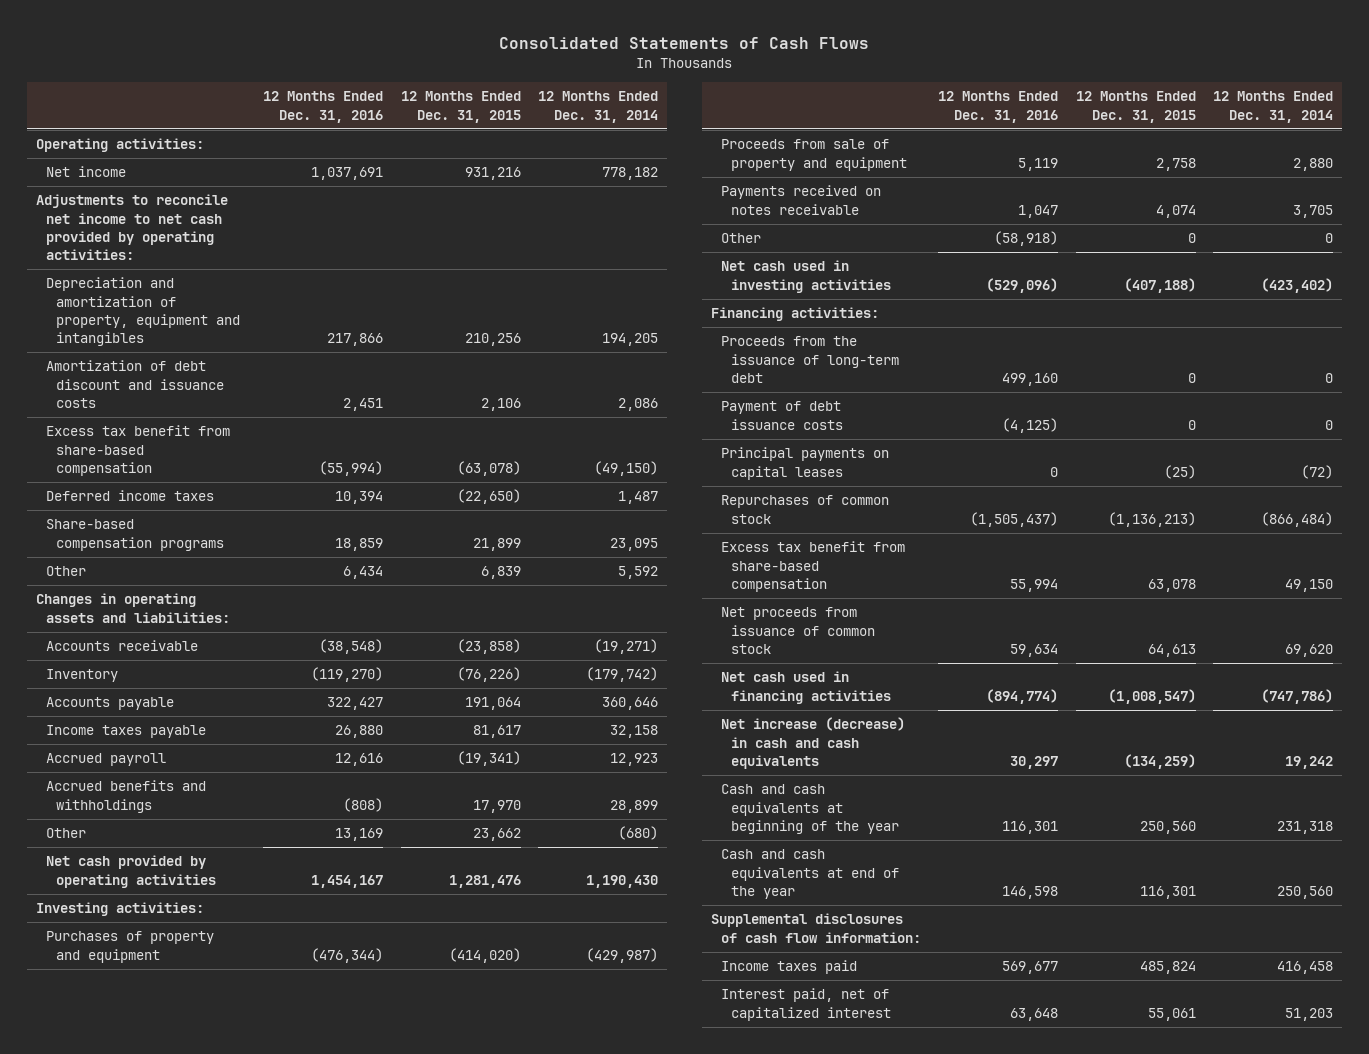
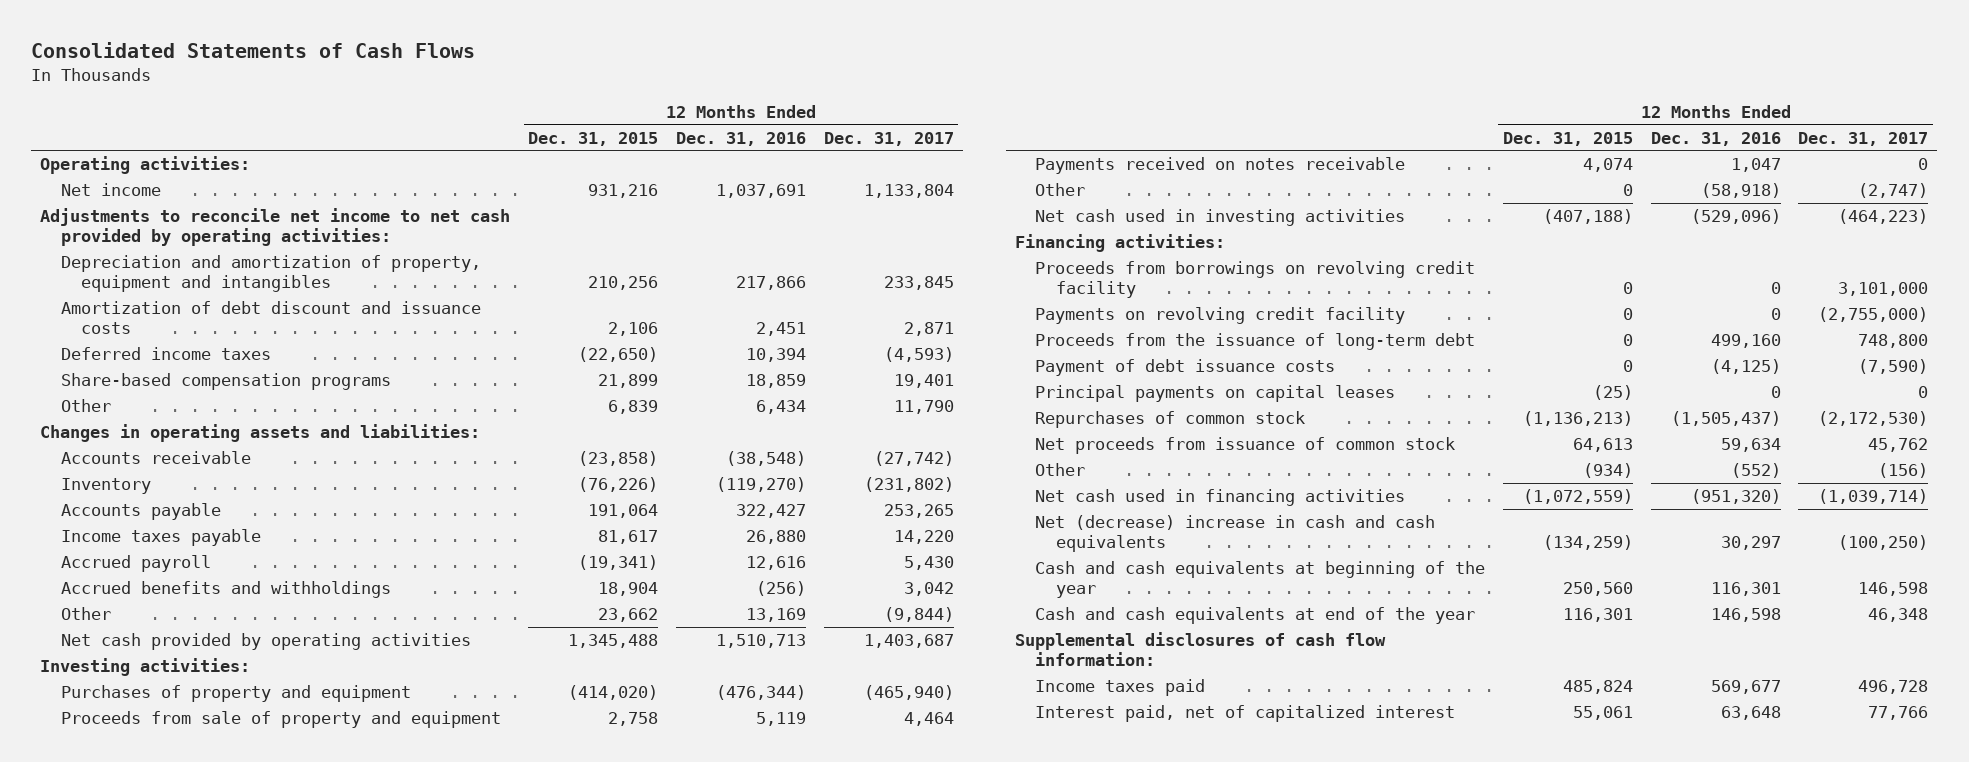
[538,91,659,123] 12 Months Ended Dec. 31, 2014 -> none
none -> [823,131,954,146] Dec. 31, 2017
[45,425,230,476] Excess tax benefit from share-based compensation -> none
[343,797,384,812] (808) -> [756,581,807,597] (256)
[472,799,521,813] 17,970 -> [598,582,659,597] 18,904
[311,874,384,888] 1,454,167 -> [716,634,807,649] 1,510,713
[448,874,521,888] 1,281,476 -> [568,634,659,649] 1,345,488
none -> [1035,261,1476,299] Proceeds from borrowings on revolving credit facility
none -> [1035,307,1406,325] Payments on revolving credit facility
[720,541,905,592] Excess tax benefit from share-based compensation -> none
none -> [1035,463,1086,477] Other
[986,688,1059,704] (894,774) -> [1690,489,1781,505] (951,320)
[1107,688,1196,704] (1,008,547) -> [1522,489,1633,505] (1,072,559)
[720,717,905,769] Net increase (decrease) in cash and cash equivalents -> [1035,515,1436,553] Net (decrease) increase in cash and cash equivalents

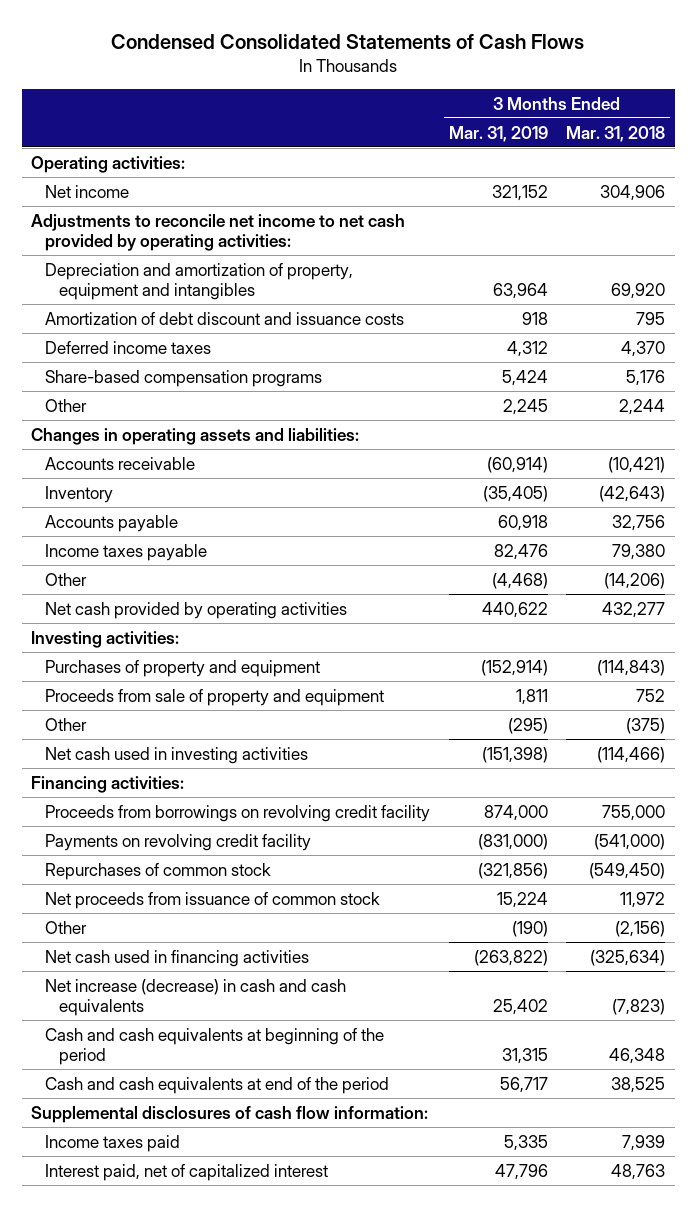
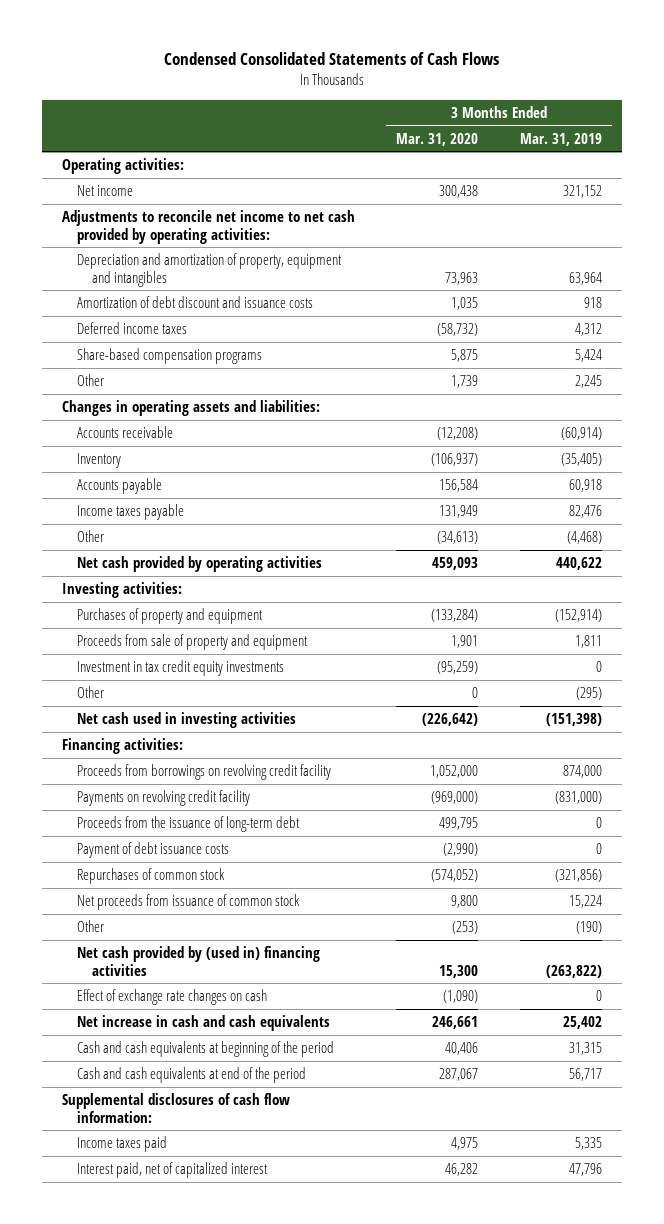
[566,125,666,142] Mar. 31, 2018 -> none
none -> [396,132,479,146] Mar. 31, 2020
none -> [77,660,285,677] Investment in tax credit equity investments
none -> [77,816,301,833] Proceeds from the issuance of long-term debt
none -> [77,842,230,859] Payment of debt issuance costs
[45,949,310,967] Net cash used in financing activities -> [77,946,321,976] Net cash provided by (used in) financing activities
none -> [77,989,268,1006] Effect of exchange rate changes on cash
[45,978,347,1016] Net increase (decrease) in cash and cash equivalents -> [77,1015,331,1032] Net increase in cash and cash equivalents

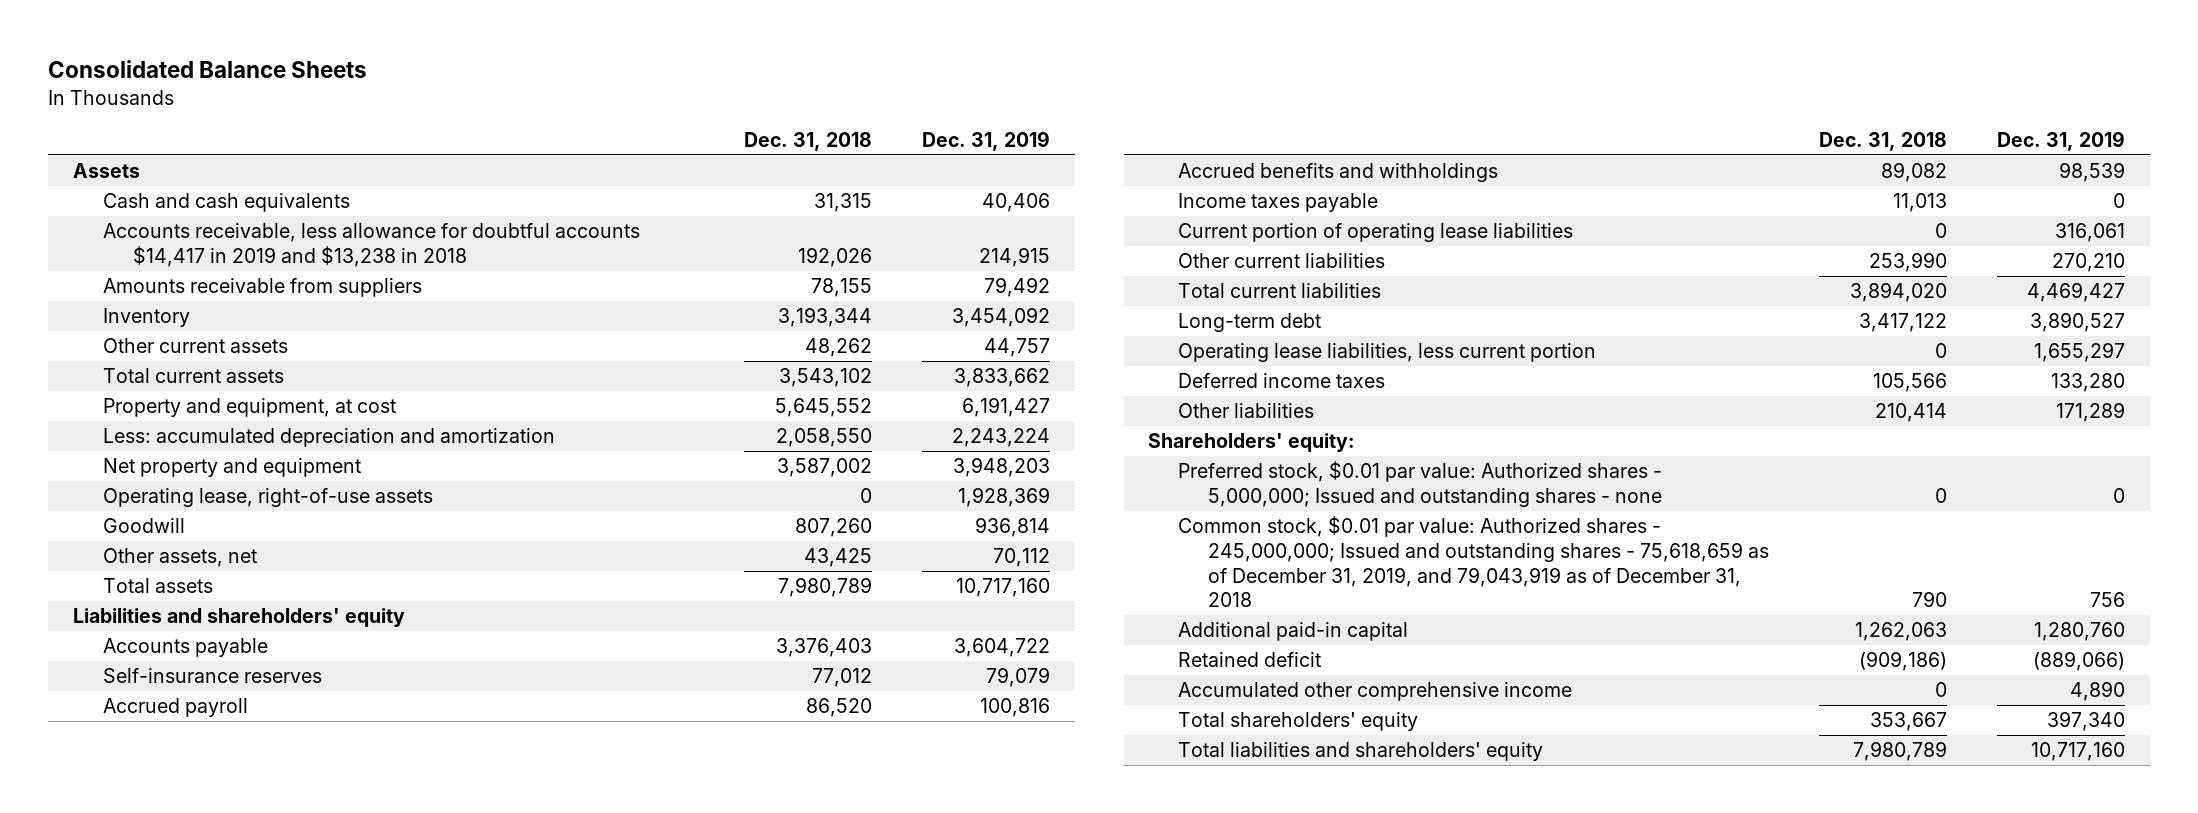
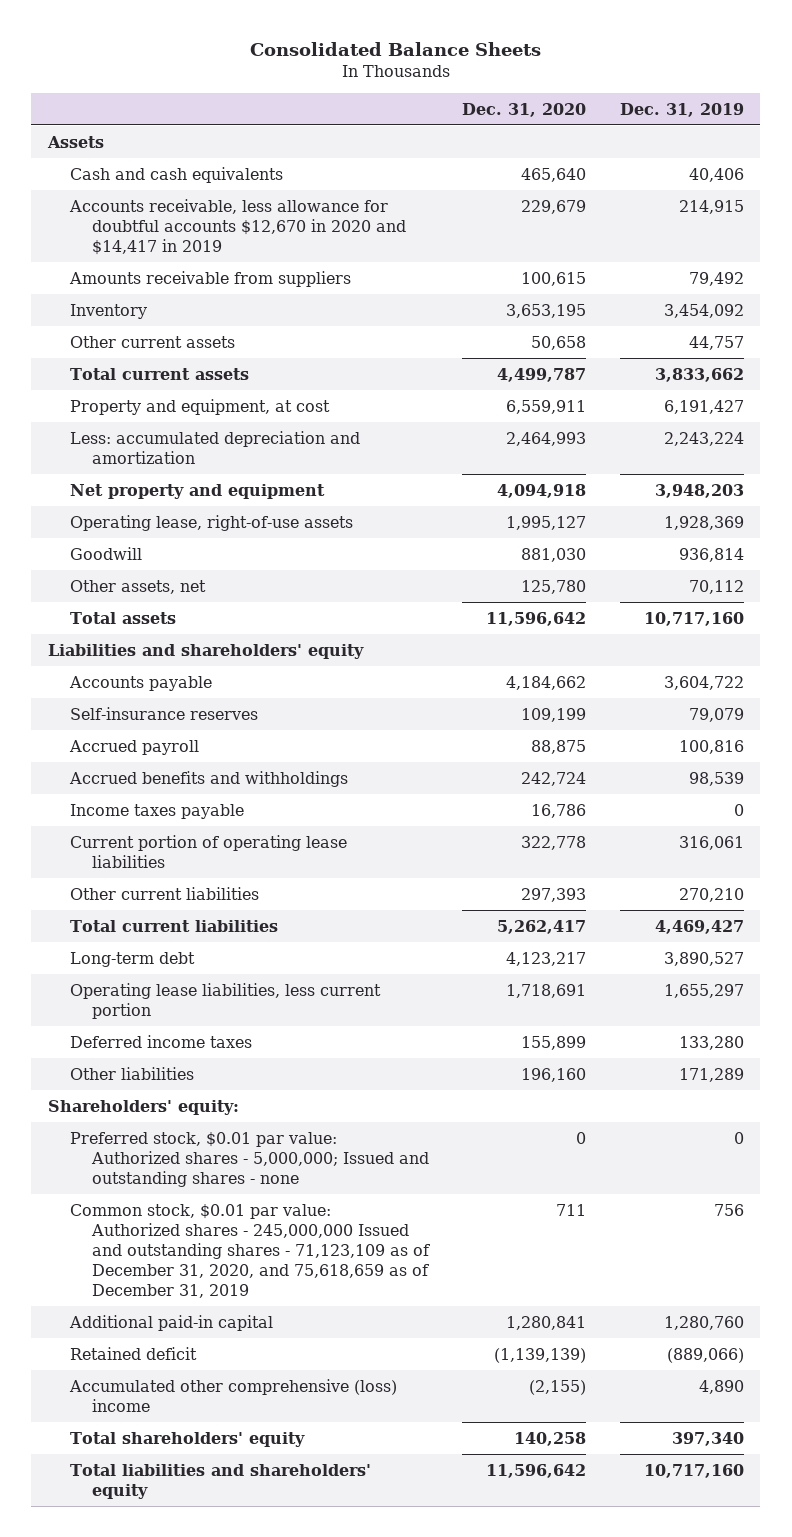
[743,131,872,151] Dec. 31, 2018 -> none
none -> [462,102,587,117] Dec. 31, 2020
[102,223,640,267] Accounts receivable, less allowance for doubtful accounts $14,417 in 2019 and $13,238 in 2018 -> [68,198,406,255] Accounts receivable, less allowance for doubtful accounts $12,670 in 2020 and $14,417 in 2019
[1178,516,1770,608] Common stock, $0.01 par value: Authorized shares - 245,000,000; Issued and outstanding shares - 75,618,659 as of December 31, 2019, and 79,043,919 as of December 31, 2018 -> [69,1203,430,1298] Common stock, $0.01 par value: Authorized shares - 245,000,000 Issued and outstanding shares - 71,123,109 as of December 31, 2020, and 75,618,659 as of December 31, 2019
[1178,682,1573,702] Accumulated other comprehensive income -> [68,1378,397,1412] Accumulated other comprehensive (loss) income

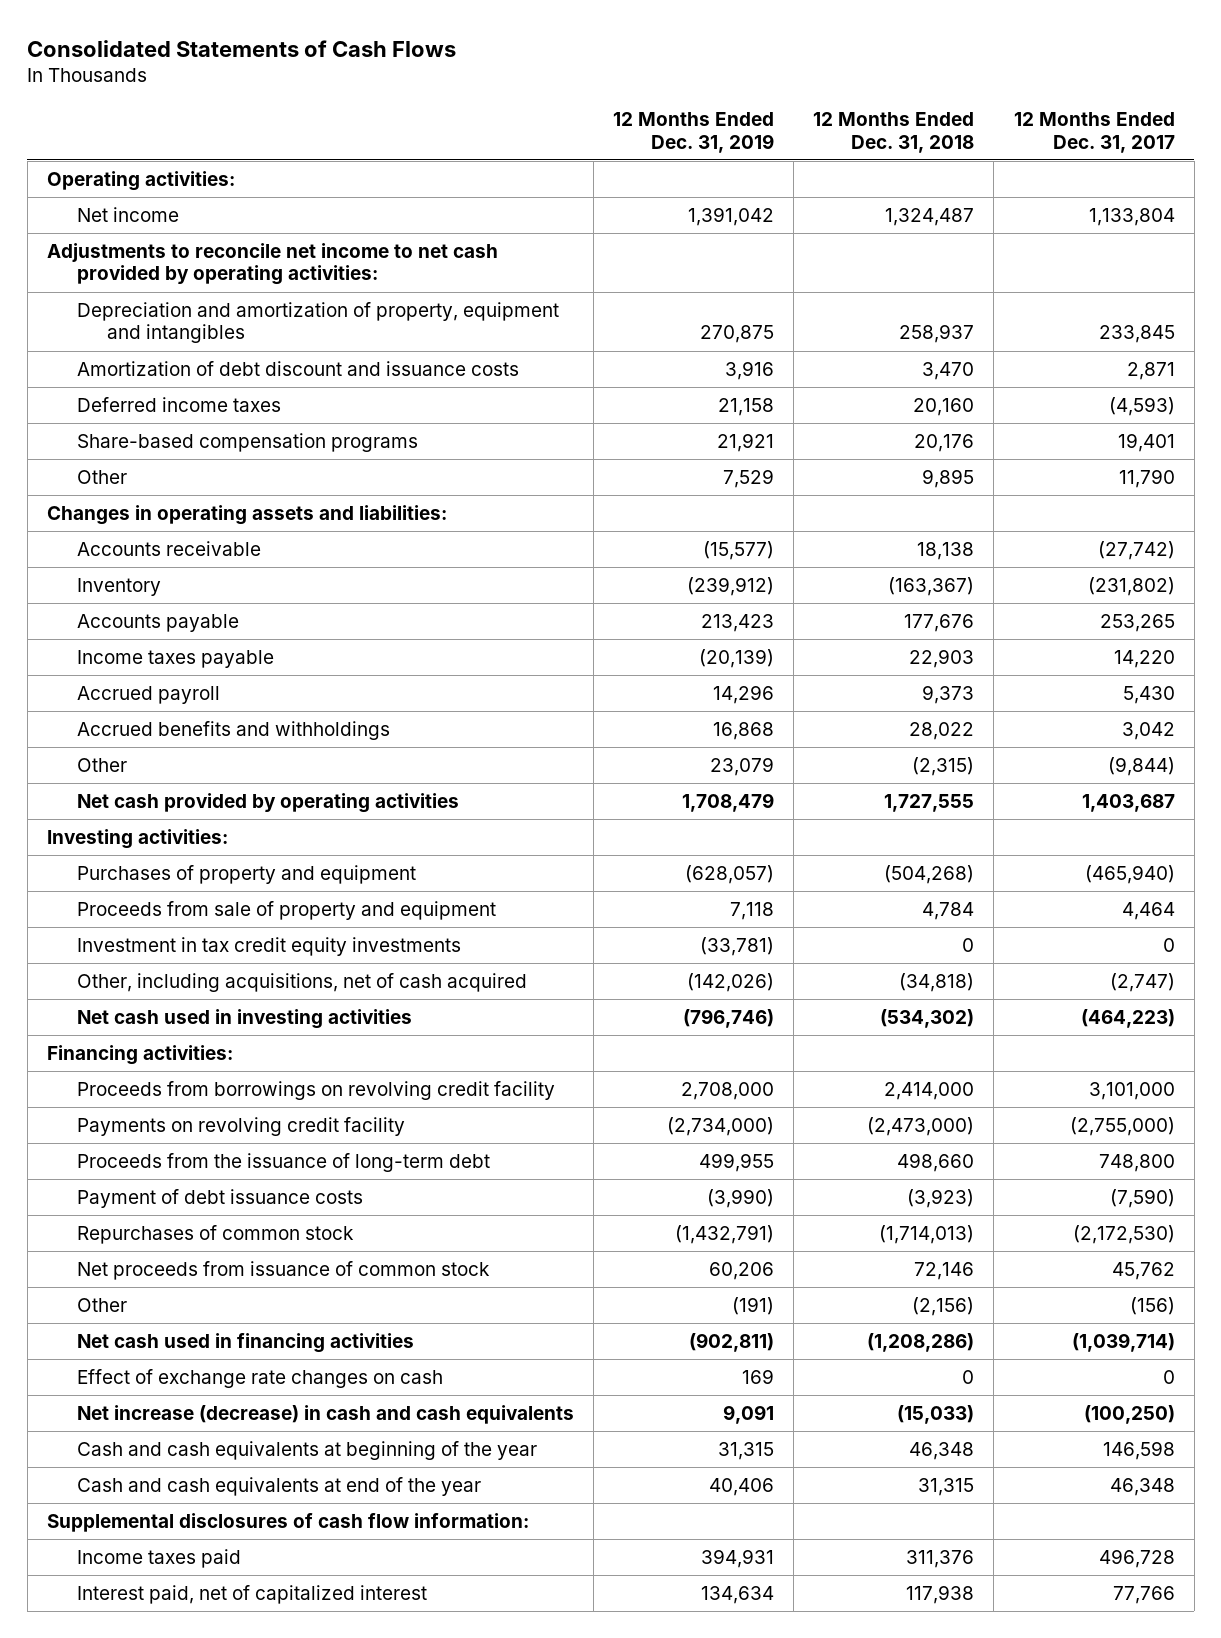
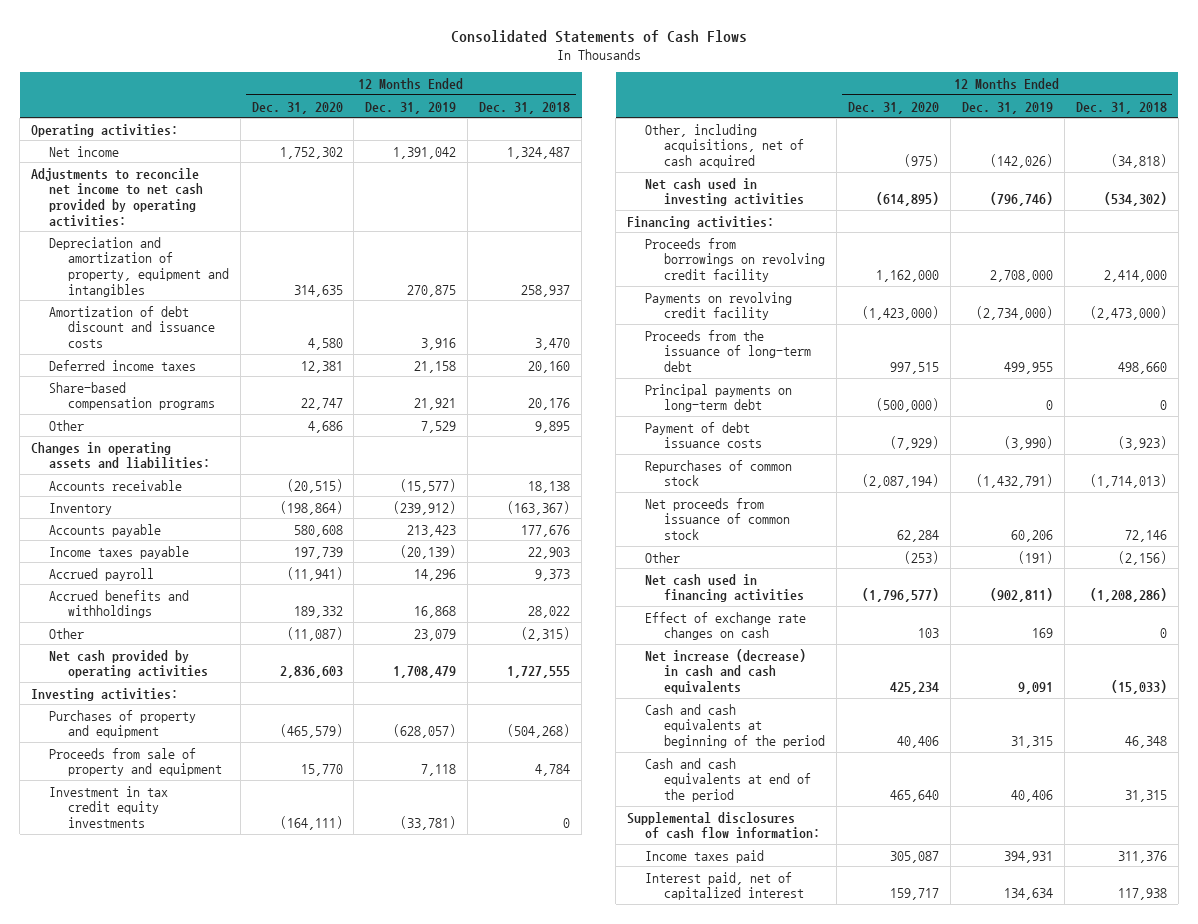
[1013,112,1175,153] 12 Months Ended Dec. 31, 2017 -> none
none -> [251,101,343,114] Dec. 31, 2020
none -> [645,383,793,413] Principal payments on long-term debt
[76,1440,537,1460] Cash and cash equivalents at beginning of the year -> [645,703,825,748] Cash and cash equivalents at beginning of the period
[76,1476,481,1496] Cash and cash equivalents at end of the year -> [645,757,811,802] Cash and cash equivalents at end of the period

